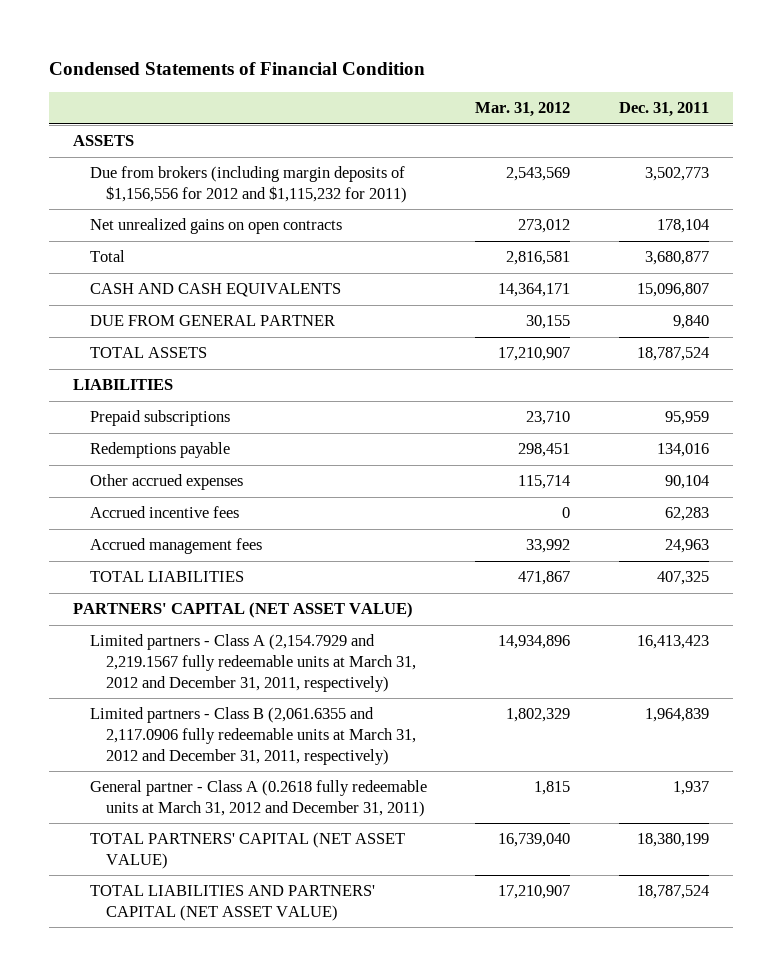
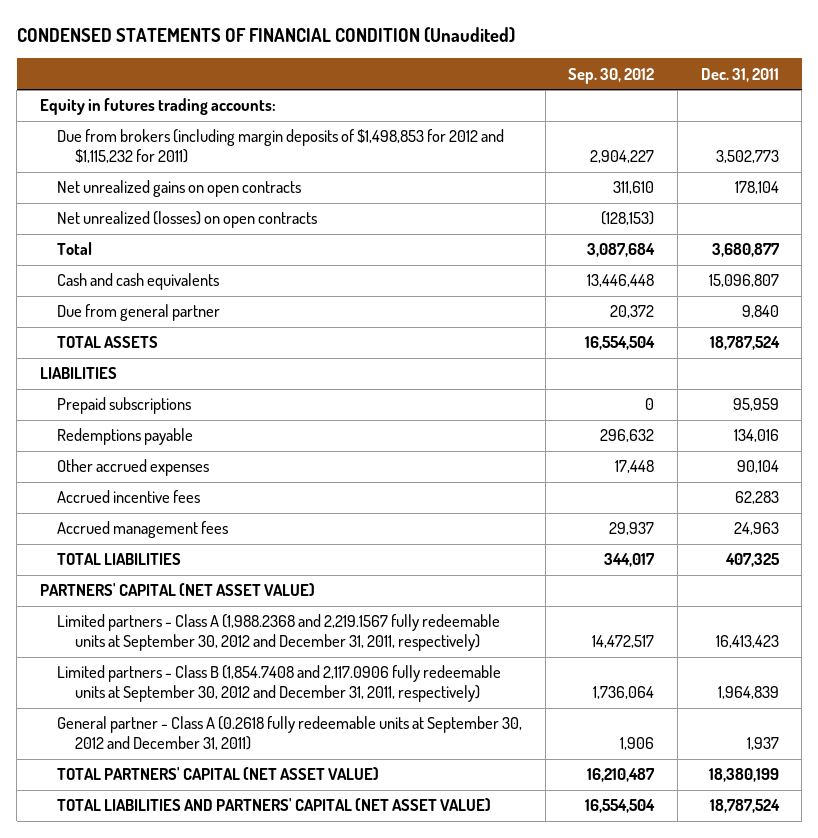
[49,61,426,75] Condensed Statements of Financial Condition -> [16,26,515,43] CONDENSED STATEMENTS OF FINANCIAL CONDITION (Unaudited)
[475,102,571,118] Mar. 31, 2012 -> none
none -> [568,67,655,84] Sep. 30, 2012
[73,135,135,147] ASSETS -> none
none -> [39,98,276,116] Equity in futures trading accounts:
[89,166,407,203] Due from brokers (including margin deposits of $1,156,556 for 2012 and $1,115,232 for 2011) -> [57,129,505,164] Due from brokers (including margin deposits of $1,498,853 for 2012 and $1,115,232 for 2011)
none -> [57,211,318,229] Net unrealized (losses) on open contracts
[89,283,341,298] CASH AND CASH EQUIVALENTS -> [57,273,220,291] Cash and cash equivalents
[89,315,335,327] DUE FROM GENERAL PARTNER -> [57,304,221,322] Due from general partner
[89,634,416,692] Limited partners - Class A (2,154.7929 and 2,219.1567 fully redeemable units at March 31, 2012 and December 31, 2011, respectively) -> [57,614,501,652] Limited partners - Class A (1,988.2368 and 2,219.1567 fully redeemable units at September 30, 2012 and December 31, 2011, respectively)
[89,707,416,765] Limited partners - Class B (2,061.6355 and 2,117.0906 fully redeemable units at March 31, 2012 and December 31, 2011, respectively) -> [57,665,502,703] Limited partners - Class B (1,854.7408 and 2,117.0906 fully redeemable units at September 30, 2012 and December 31, 2011, respectively)
[89,780,427,817] General partner - Class A (0.2618 fully redeemable units at March 31, 2012 and December 31, 2011) -> [57,716,523,751] General partner - Class A (0.2618 fully redeemable units at September 30, 2012 and December 31, 2011)

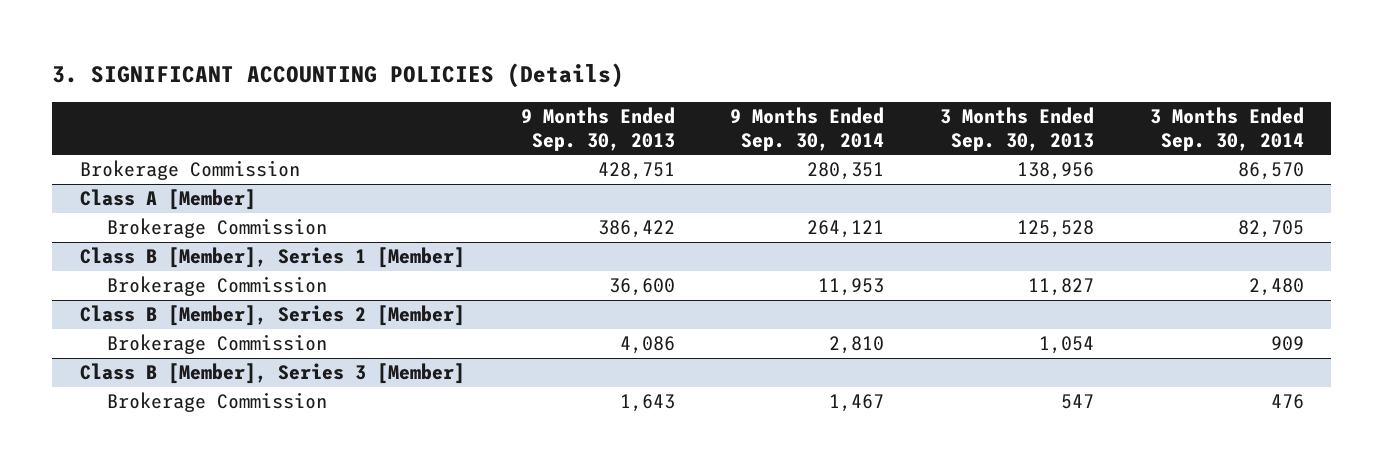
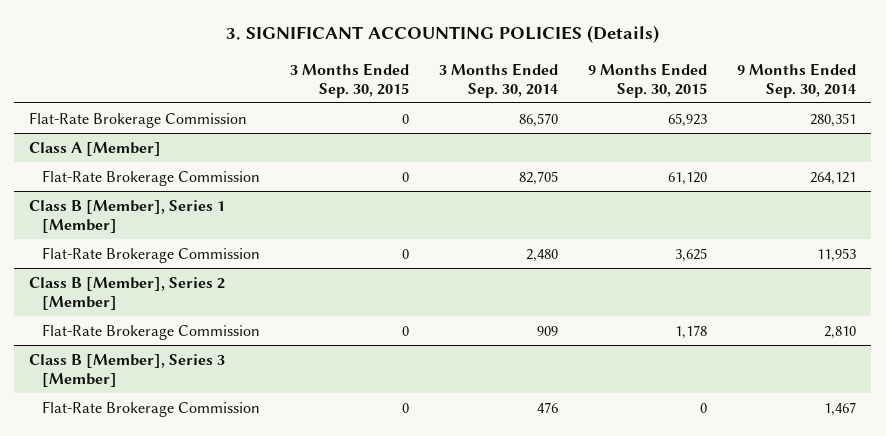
[520,107,675,151] 9 Months Ended Sep. 30, 2013 -> none
[939,107,1094,151] 3 Months Ended Sep. 30, 2013 -> none
none -> [290,62,410,98] 3 Months Ended Sep. 30, 2015
none -> [588,62,708,98] 9 Months Ended Sep. 30, 2015
[79,160,300,181] Brokerage Commission -> [29,111,248,128] Flat-Rate Brokerage Commission
[106,218,327,239] Brokerage Commission -> [42,169,261,186] Flat-Rate Brokerage Commission
[106,276,327,297] Brokerage Commission -> [42,246,261,263] Flat-Rate Brokerage Commission
[106,334,327,355] Brokerage Commission -> [42,323,261,340] Flat-Rate Brokerage Commission
[106,392,327,413] Brokerage Commission -> [42,400,261,417] Flat-Rate Brokerage Commission

